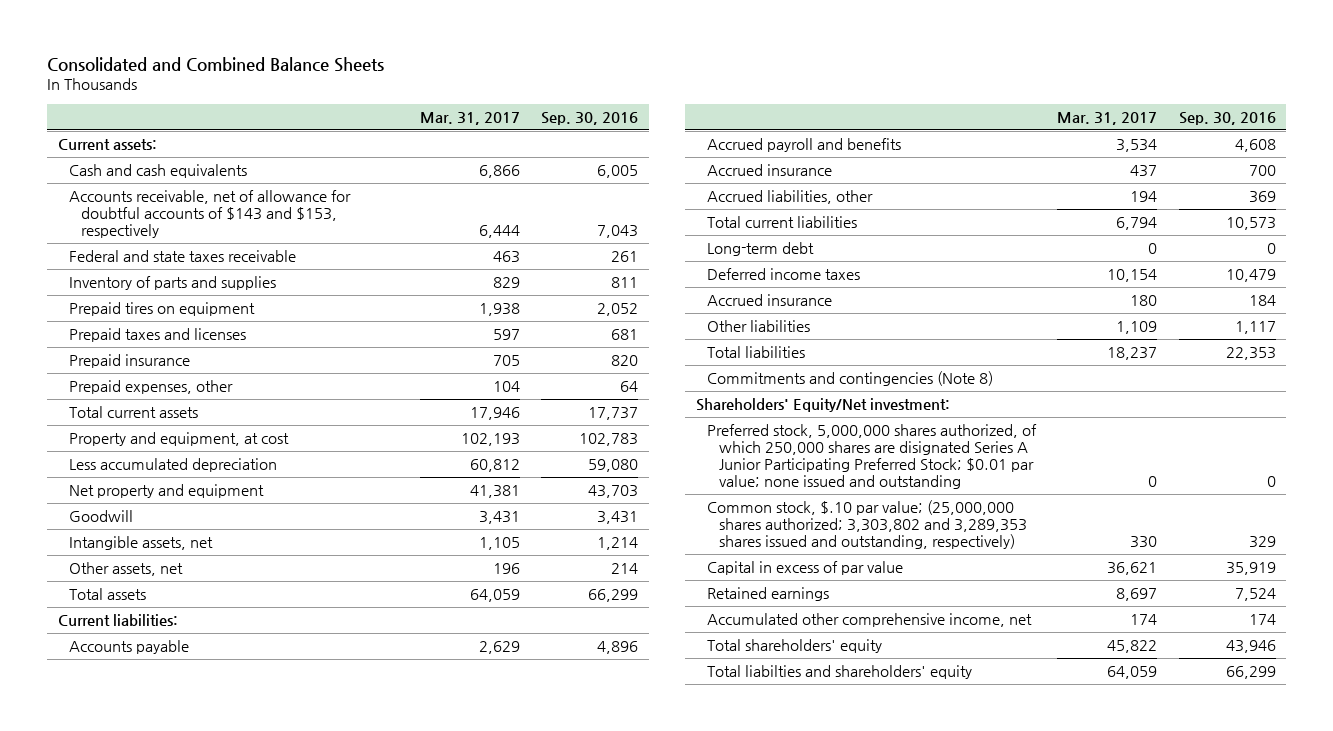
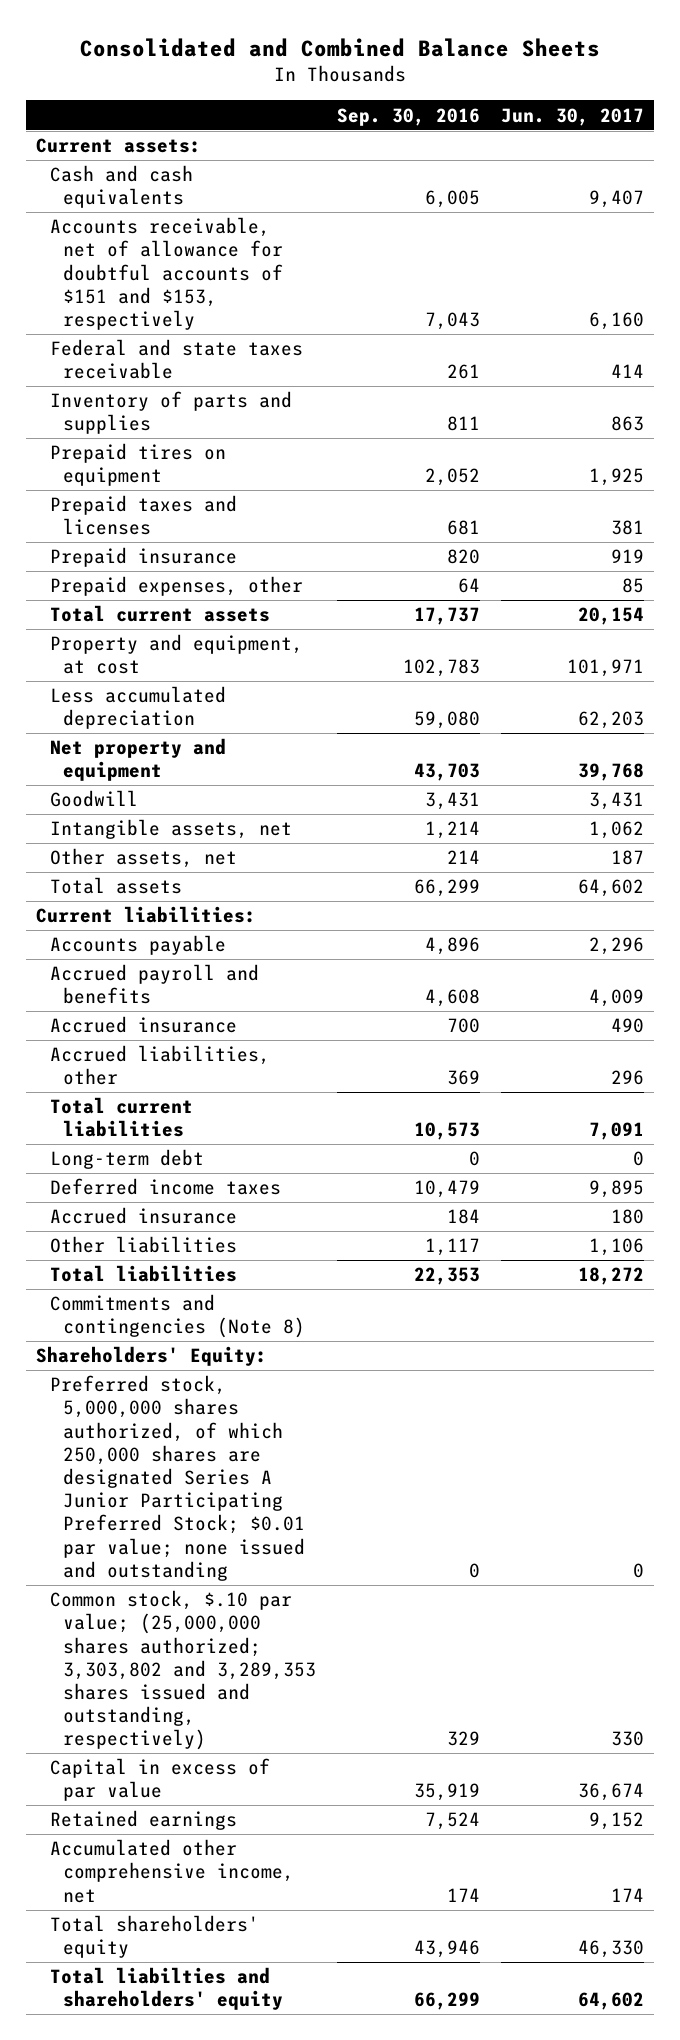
[419,111,520,125] Mar. 31, 2017 -> none
none -> [500,107,644,126] Jun. 30, 2017
[69,189,352,238] Accounts receivable, net of allowance for doubtful accounts of $143 and $153, respectively -> [49,217,284,331] Accounts receivable, net of allowance for doubtful accounts of $151 and $153, respectively
[695,397,950,412] Shareholders' Equity/Net investment: -> [36,1346,268,1367] Shareholders' Equity:
[707,423,1038,489] Preferred stock, 5,000,000 shares authorized, of which 250,000 shares are disignated Series A Junior Participating Preferred Stock; $0.01 par value; none issued and outstanding -> [49,1375,306,1581] Preferred stock, 5,000,000 shares authorized, of which 250,000 shares are designated Series A Junior Participating Preferred Stock; $0.01 par value; none issued and outstanding

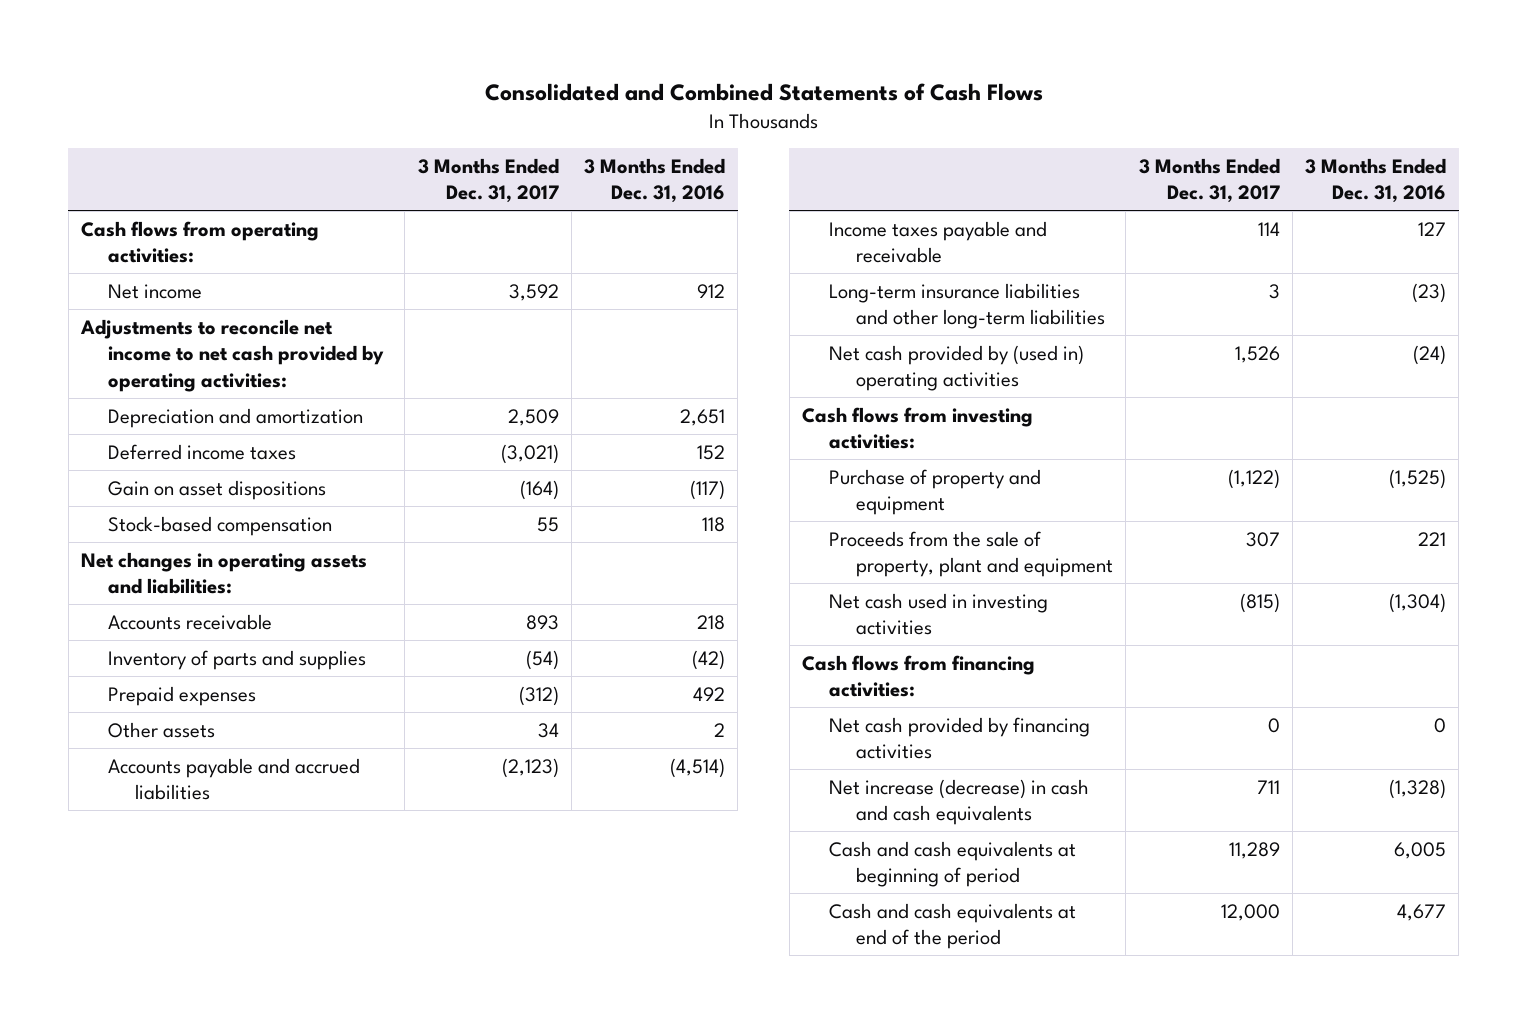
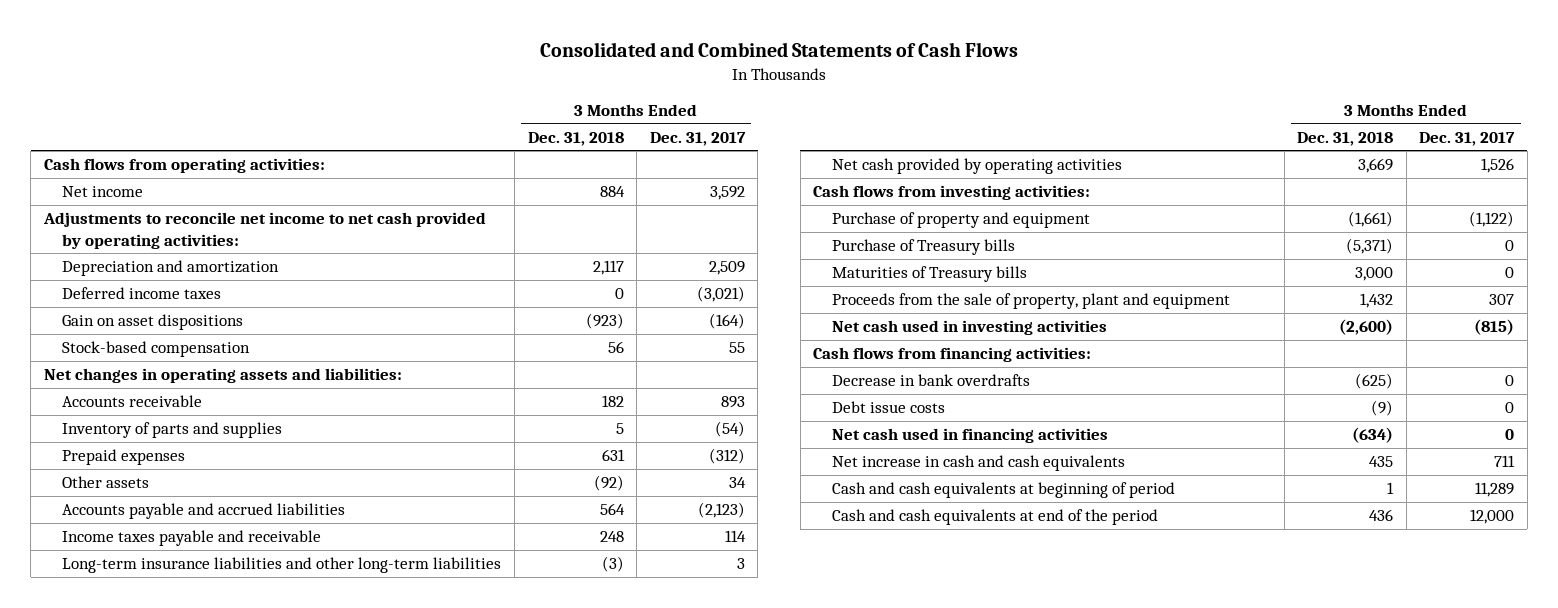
[584,157,726,204] 3 Months Ended Dec. 31, 2016 -> none
none -> [527,131,624,146] Dec. 31, 2018
[828,344,1084,392] Net cash provided by (used in) operating activities -> [832,158,1123,175] Net cash provided by operating activities
none -> [832,239,1016,256] Purchase of Treasury bills
none -> [832,266,1028,283] Maturities of Treasury bills
none -> [832,374,1031,387] Decrease in bank overdrafts
none -> [832,401,946,414] Debt issue costs
[828,716,1090,760] Net cash provided by financing activities -> [832,428,1109,444] Net cash used in financing activities
[828,778,1089,826] Net increase (decrease) in cash and cash equivalents -> [832,455,1126,472] Net increase in cash and cash equivalents

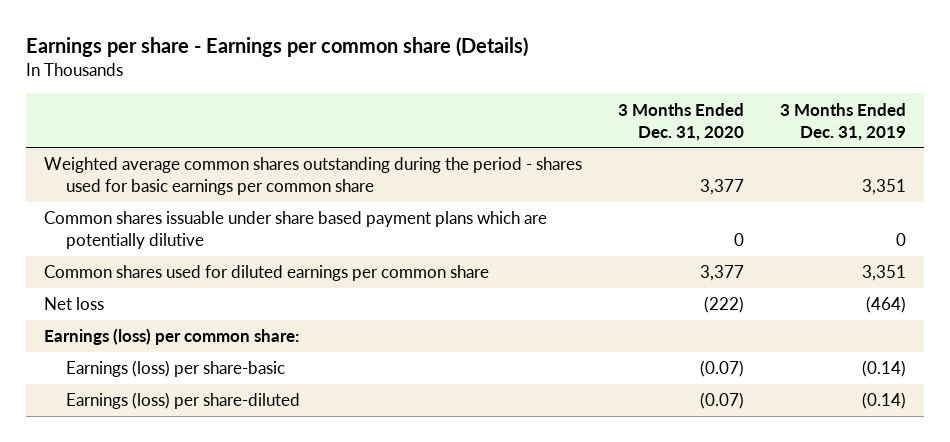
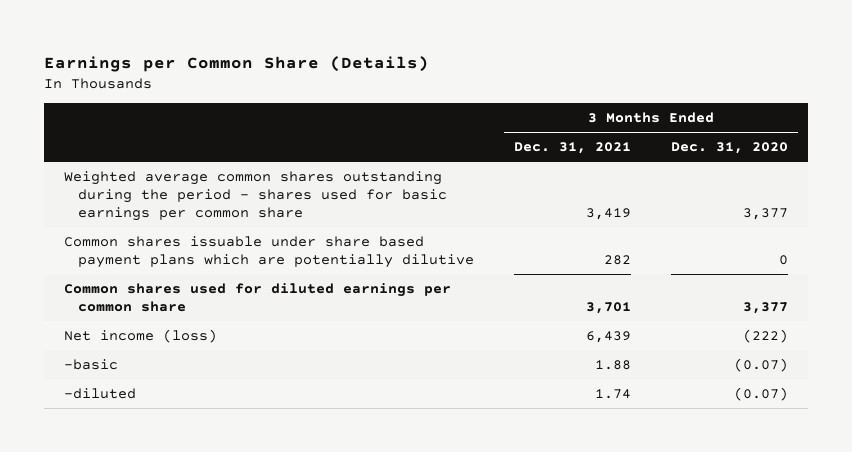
[26,36,529,57] Earnings per share - Earnings per common share (Details) -> [44,55,430,72] Earnings per Common Share (Details)
[779,102,906,141] 3 Months Ended Dec. 31, 2019 -> none
none -> [513,142,631,155] Dec. 31, 2021
[44,328,300,346] Earnings (loss) per common share: -> none
[44,297,105,311] Net loss -> [64,328,218,343] Net income (loss)
[65,360,285,378] Earnings (loss) per share-basic -> [64,358,119,370] -basic
[65,392,300,410] Earnings (loss) per share-diluted -> [64,387,137,399] -diluted

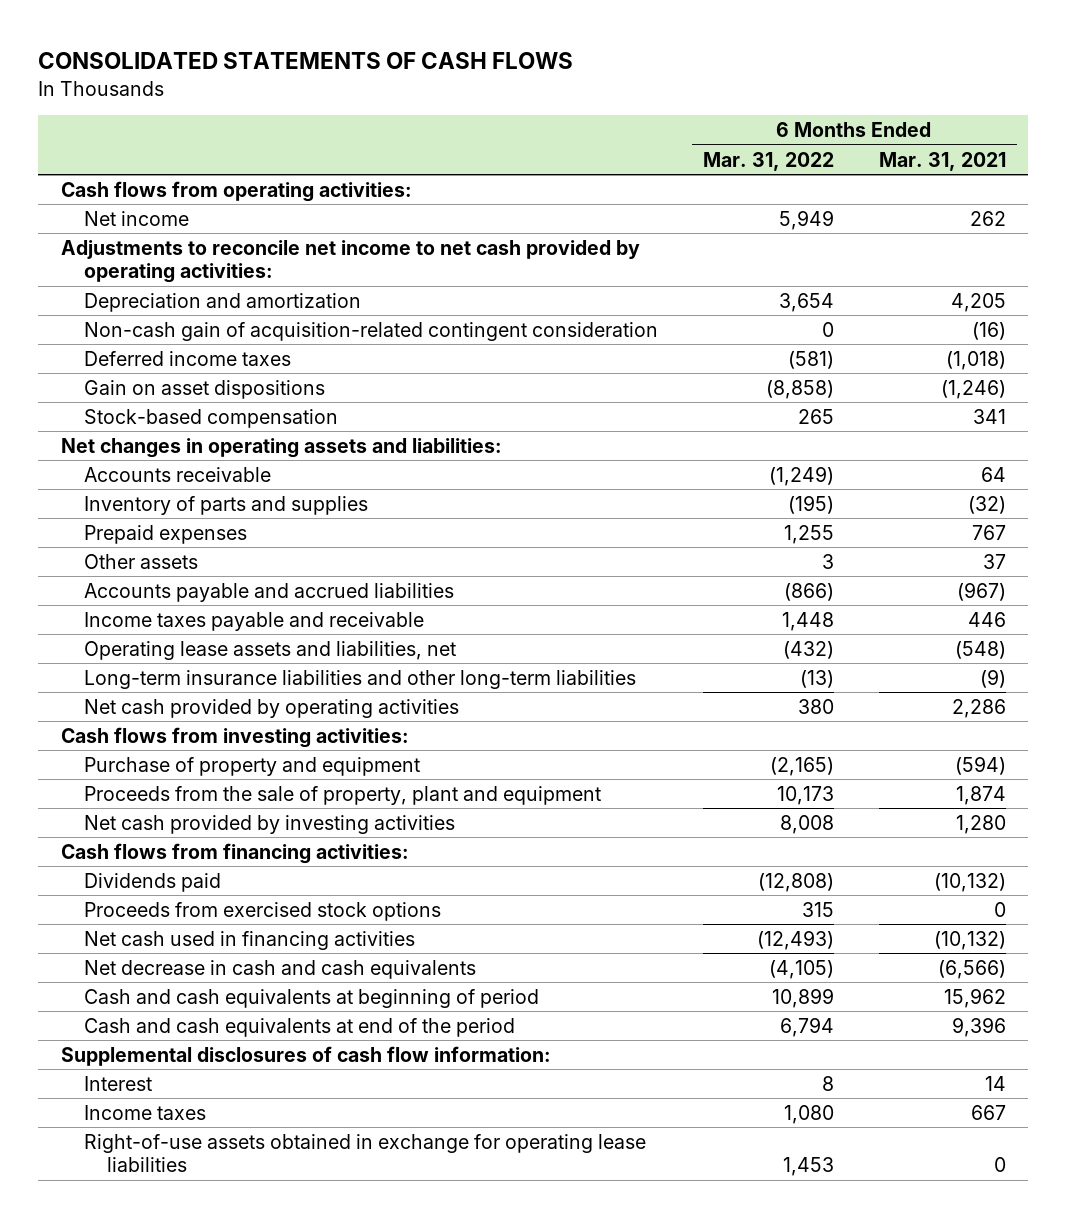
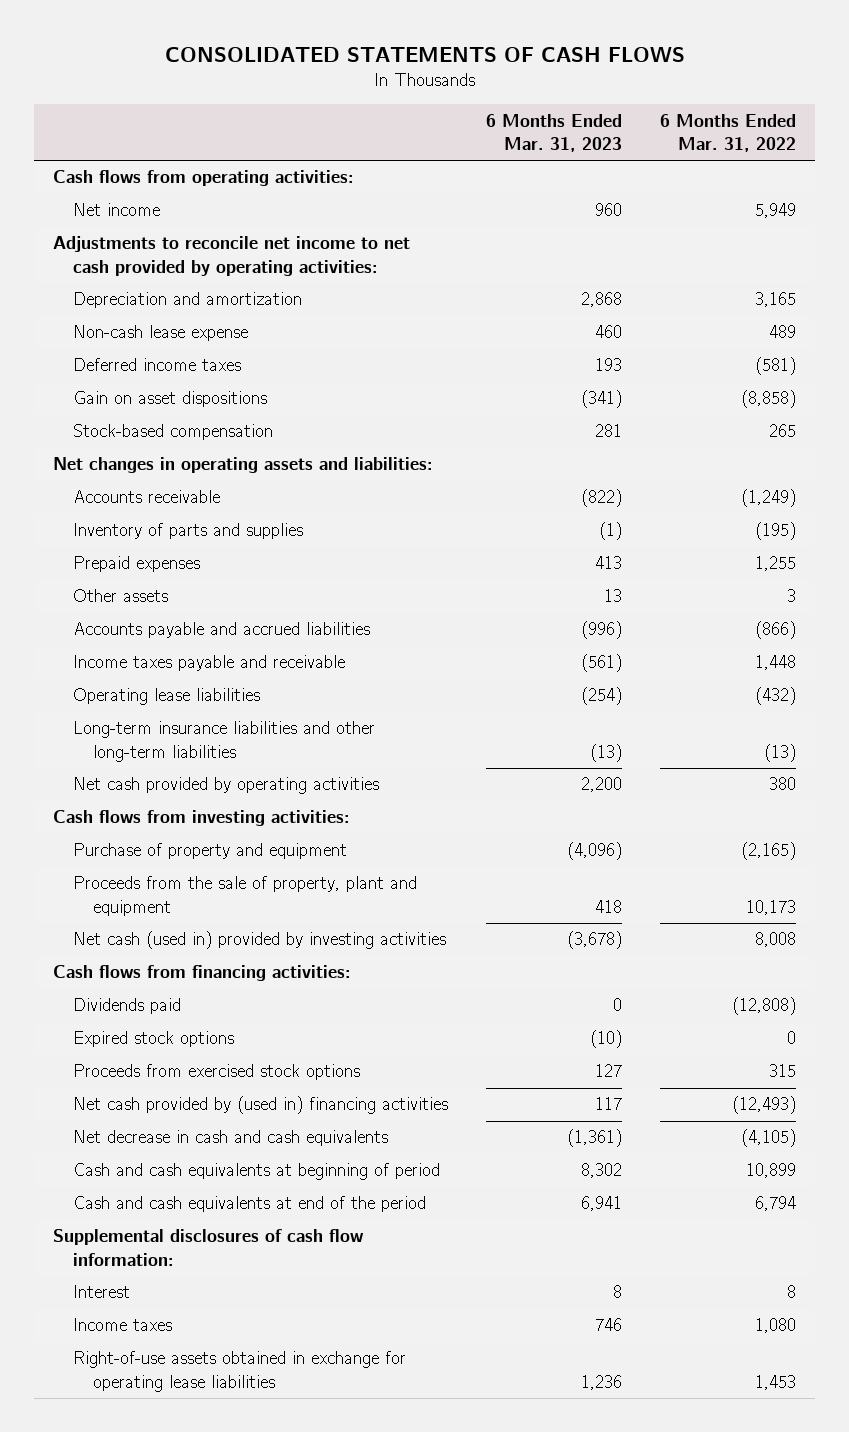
[878,151,1006,171] Mar. 31, 2021 -> none
none -> [486,113,623,153] 6 Months Ended Mar. 31, 2023
[84,321,659,341] Non-cash gain of acquisition-related contingent consideration -> none
[778,292,834,312] 3,654 -> [755,292,797,308] 3,165
none -> [73,325,249,342] Non-cash lease expense
[84,640,457,660] Operating lease assets and liabilities, net -> [73,688,261,706] Operating lease liabilities
[84,814,456,834] Net cash provided by investing activities -> [73,931,447,950] Net cash (used in) provided by investing activities
none -> [73,1031,235,1048] Expired stock options
[84,930,416,950] Net cash used in financing activities -> [73,1096,449,1115] Net cash provided by (used in) financing activities

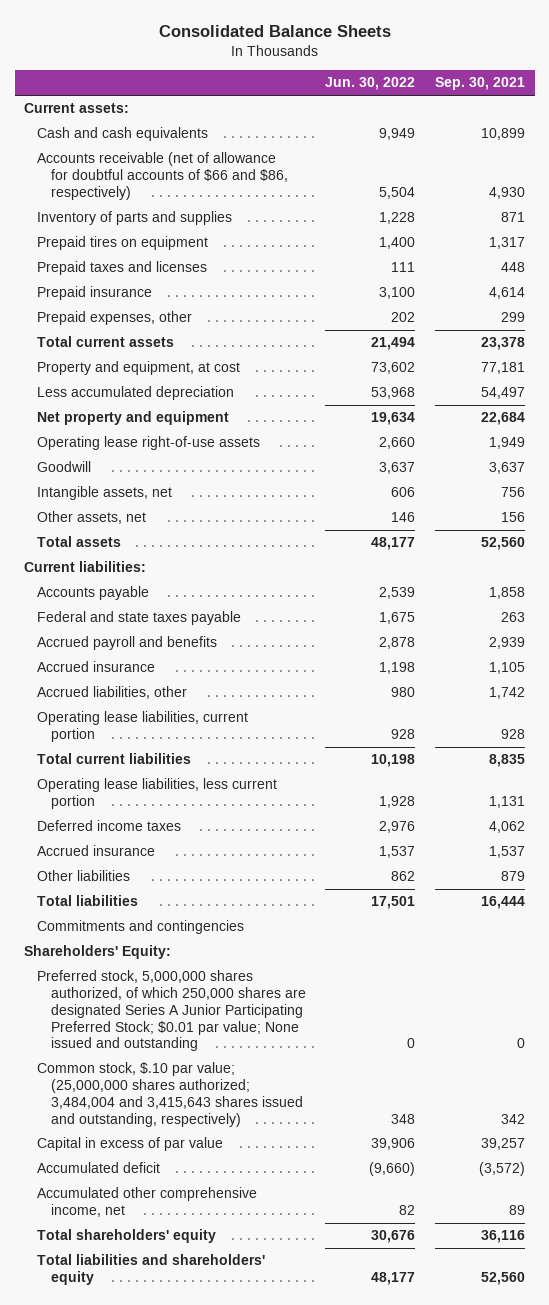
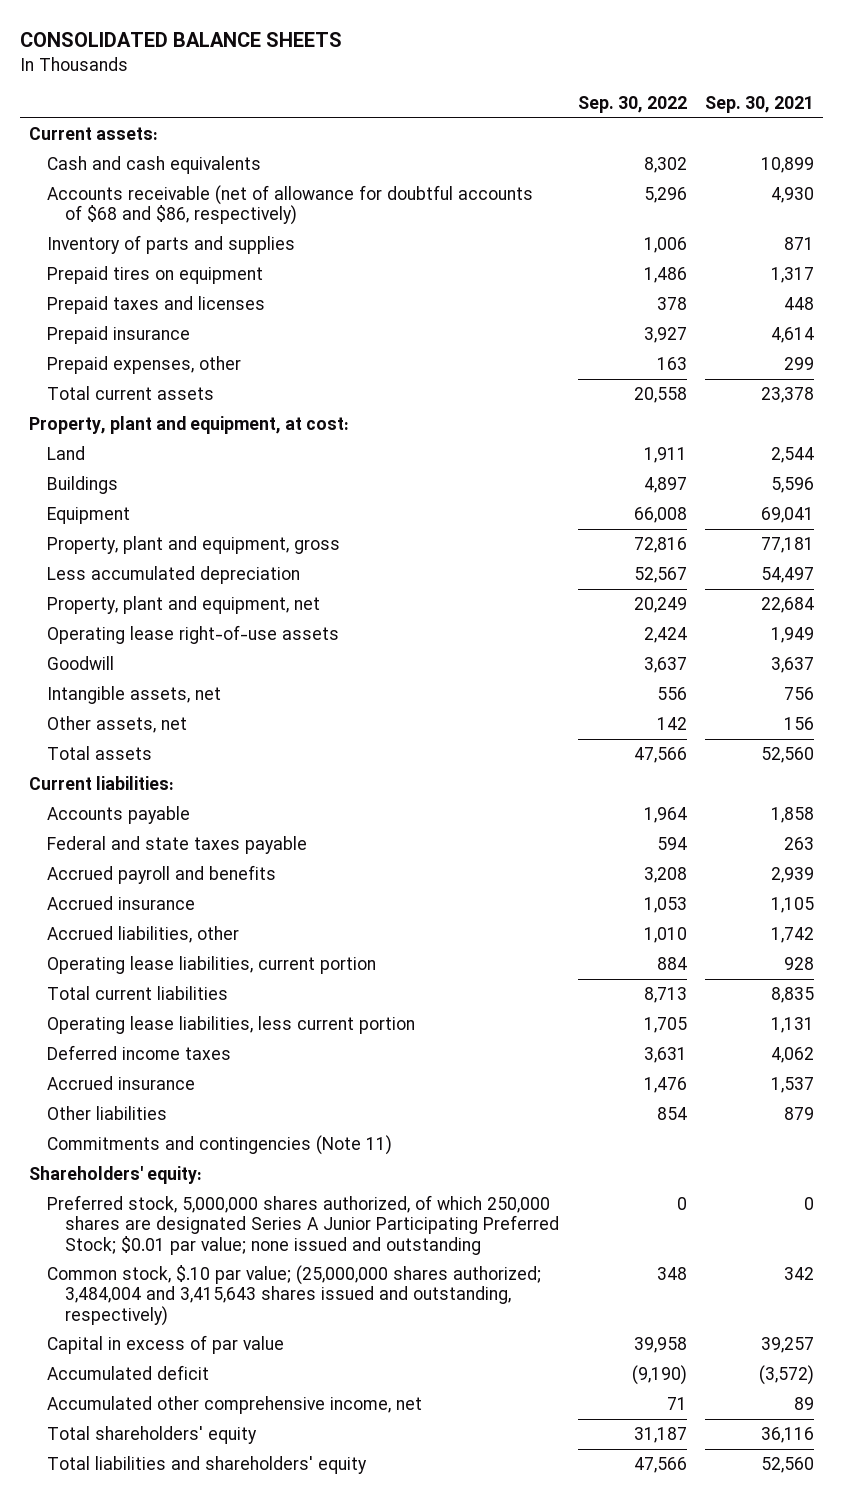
[158,24,391,37] Consolidated Balance Sheets -> [19,32,342,48] CONSOLIDATED BALANCE SHEETS
[325,77,416,91] Jun. 30, 2022 -> none
none -> [577,96,687,114] Sep. 30, 2022
[37,152,288,200] Accounts receivable (net of allowance for doubtful accounts of $66 and $86, respectively) -> [47,185,534,226] Accounts receivable (net of allowance for doubtful accounts of $68 and $86, respectively)
none -> [29,416,350,435] Property, plant and equipment, at cost:
none -> [47,446,86,461] Land
none -> [47,476,119,495] Buildings
none -> [47,507,131,525] Equipment
[37,361,241,376] Property and equipment, at cost -> [47,536,341,555] Property, plant and equipment, gross
[37,411,230,426] Net property and equipment -> [47,596,321,615] Property, plant and equipment, net
[37,895,139,907] Total liabilities -> none
[37,920,245,935] Commitments and contingencies -> [47,1135,393,1156] Commitments and contingencies (Note 11)
[24,945,172,960] Shareholders' Equity: -> [29,1166,203,1185] Shareholders' equity:
[37,970,306,1052] Preferred stock, 5,000,000 shares authorized, of which 250,000 shares are designated Series A Junior Participating Preferred Stock; $0.01 par value; None issued and outstanding -> [47,1195,560,1255] Preferred stock, 5,000,000 shares authorized, of which 250,000 shares are designated Series A Junior Participating Preferred Stock; $0.01 par value; none issued and outstanding

